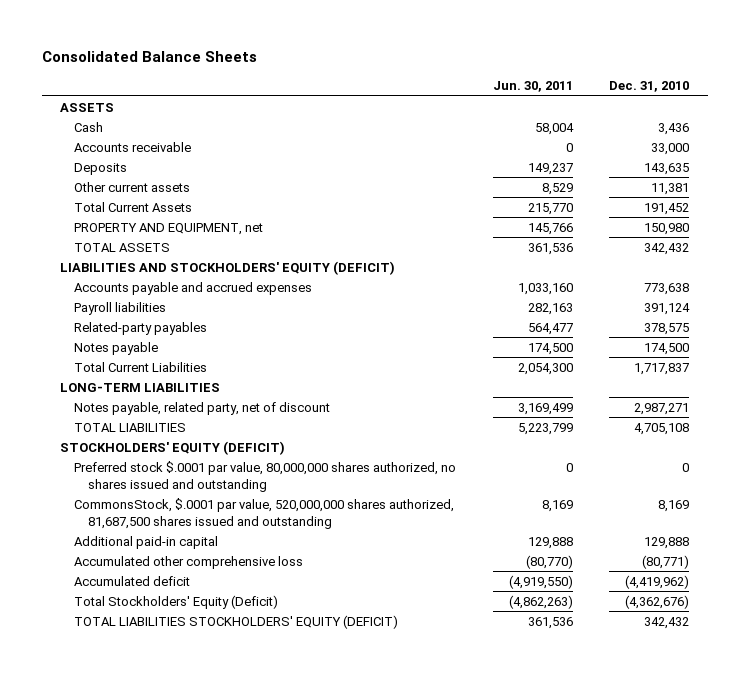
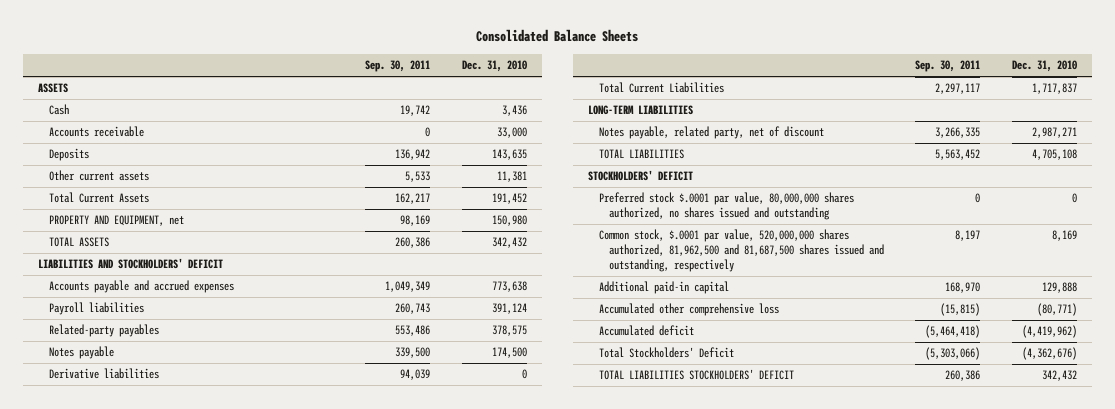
[492,81,573,93] Jun. 30, 2011 -> none
none -> [365,60,431,73] Sep. 30, 2011
[60,260,396,275] LIABILITIES AND STOCKHOLDERS' EQUITY (DEFICIT) -> [38,258,224,270] LIABILITIES AND STOCKHOLDERS' DEFICIT
none -> [48,368,159,380] Derivative liabilities
[60,440,286,455] STOCKHOLDERS' EQUITY (DEFICIT) -> [588,170,694,182] STOCKHOLDERS' DEFICIT
[74,497,455,529] CommonsStock, $.0001 par value, 520,000,000 shares authorized, 81,687,500 shares issued and outstanding -> [598,229,885,273] Common stock, $.0001 par value, 520,000,000 shares authorized, 81,962,500 and 81,687,500 shares issued and outstanding, respectively
[74,594,279,609] Total Stockholders' Equity (Deficit) -> [598,347,734,359] Total Stockholders' Deficit
[74,614,399,629] TOTAL LIABILITIES STOCKHOLDERS' EQUITY (DEFICIT) -> [598,369,794,381] TOTAL LIABILITIES STOCKHOLDERS' DEFICIT

